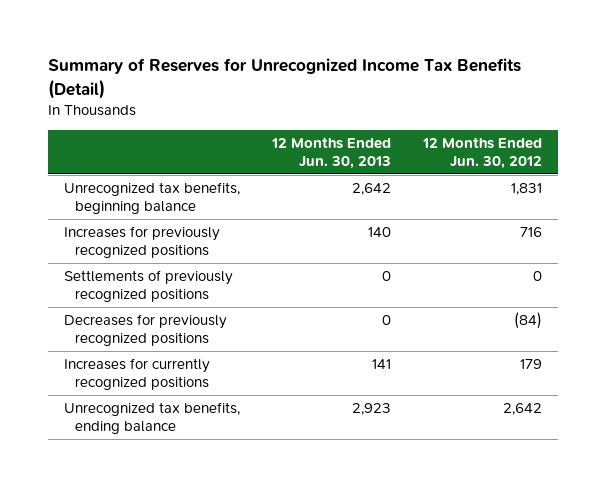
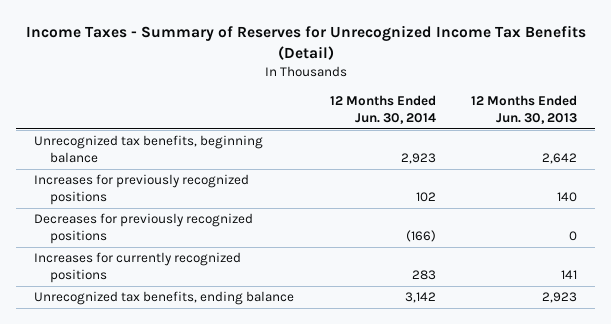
[48,58,522,99] Summary of Reserves for Unrecognized Income Tax Benefits (Detail) -> [25,25,586,61] Income Taxes - Summary of Reserves for Unrecognized Income Tax Benefits (Detail)
[422,136,543,169] 12 Months Ended Jun. 30, 2012 -> none
none -> [329,95,436,125] 12 Months Ended Jun. 30, 2014
[64,269,234,303] Settlements of previously recognized positions -> none

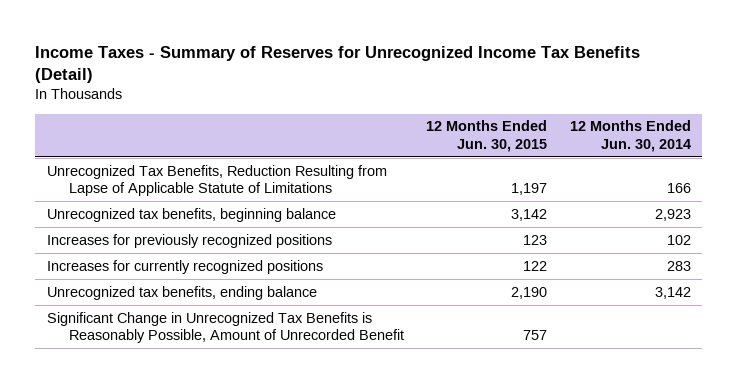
[471,95,578,125] 12 Months Ended Jun. 30, 2013 -> none
none -> [426,120,548,152] 12 Months Ended Jun. 30, 2015
none -> [46,164,387,197] Unrecognized Tax Benefits, Reduction Resulting from Lapse of Applicable Statute of Limitations
[33,213,253,245] Decreases for previously recognized positions -> none
none -> [46,311,404,344] Significant Change in Unrecognized Tax Benefits is Reasonably Possible, Amount of Unrecorded Benefit

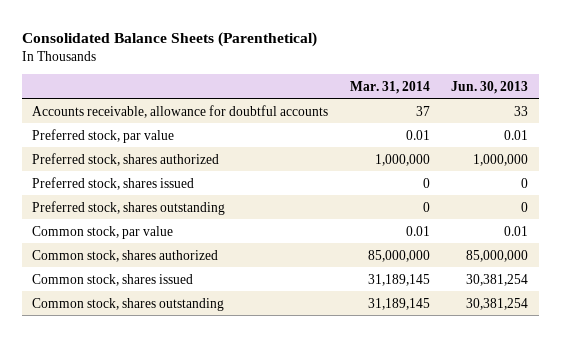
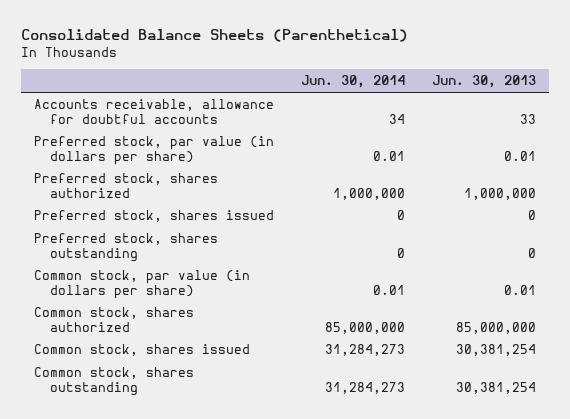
[349,80,430,94] Mar. 31, 2014 -> none
none -> [300,75,405,89] Jun. 30, 2014
[32,128,175,143] Preferred stock, par value -> [34,136,275,165] Preferred stock, par value (in dollars per share)
[32,225,174,239] Common stock, par value -> [34,270,251,299] Common stock, par value (in dollars per share)

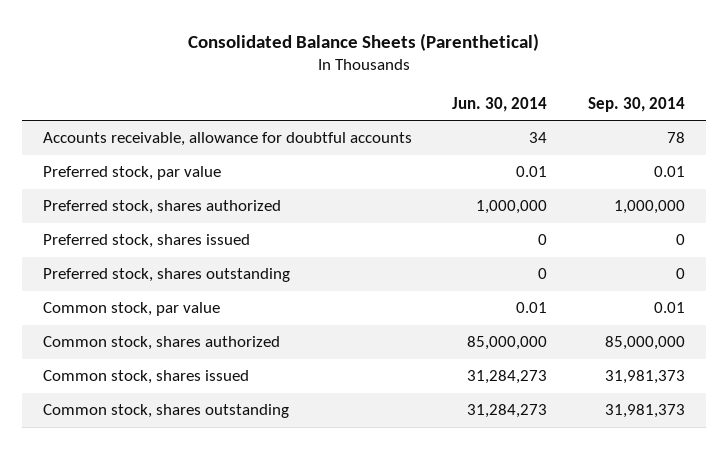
[431,75,536,89] Jun. 30, 2013 -> none
none -> [588,96,686,112] Sep. 30, 2014
[34,136,275,165] Preferred stock, par value (in dollars per share) -> [42,166,221,181] Preferred stock, par value
[34,270,251,299] Common stock, par value (in dollars per share) -> [42,302,220,317] Common stock, par value

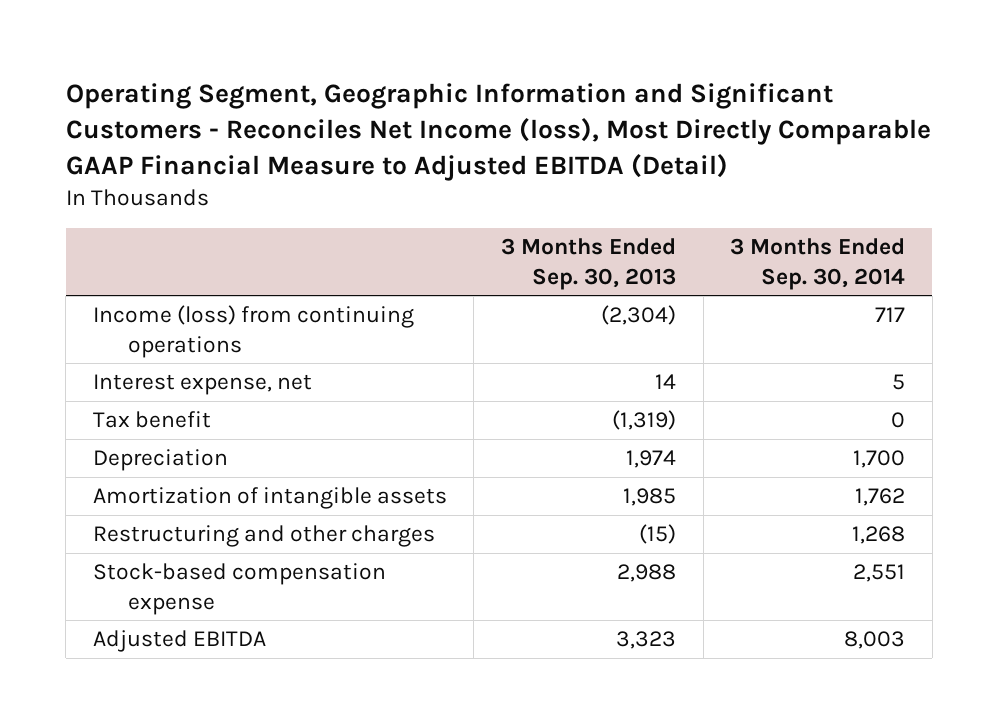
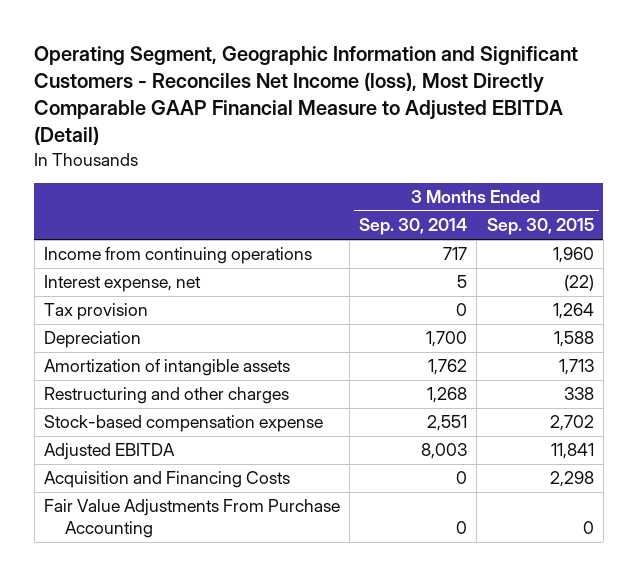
[501,238,677,290] 3 Months Ended Sep. 30, 2013 -> none
none -> [486,218,594,236] Sep. 30, 2015
[92,305,414,358] Income (loss) from continuing operations -> [43,247,312,265] Income from continuing operations
[92,411,211,429] Tax benefit -> [43,303,148,321] Tax provision
none -> [43,471,290,489] Acquisition and Financing Costs
none -> [43,499,340,538] Fair Value Adjustments From Purchase Accounting

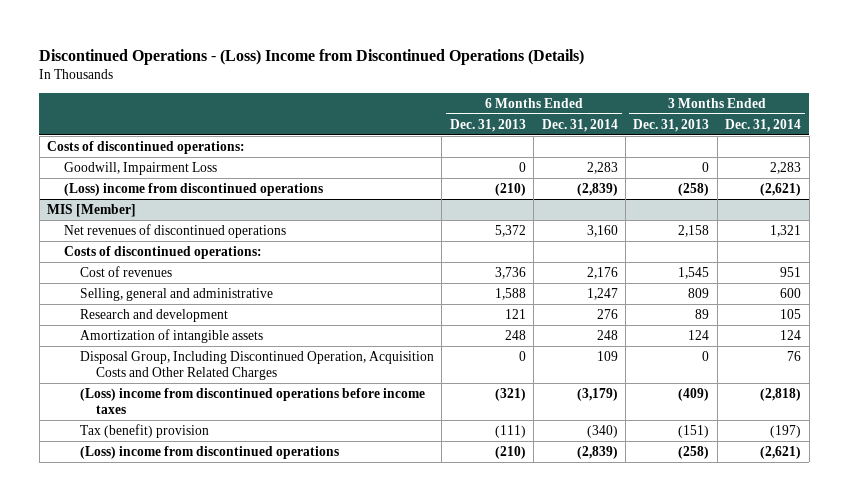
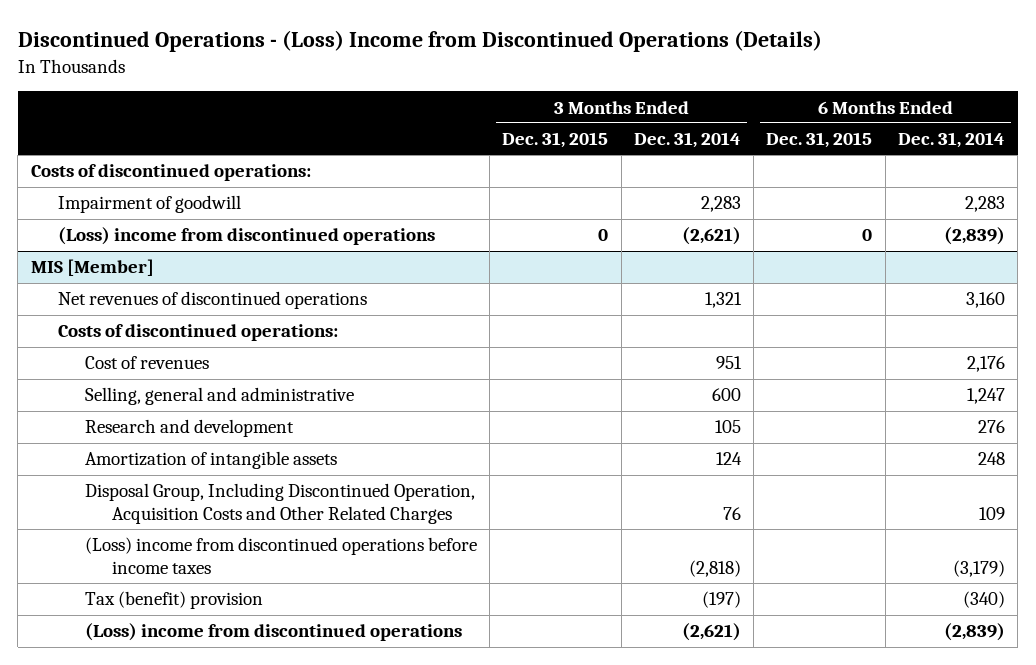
[449,118,526,132] Dec. 31, 2013 -> none
[633,118,710,132] Dec. 31, 2013 -> none
none -> [502,132,609,149] Dec. 31, 2015
none -> [766,132,873,149] Dec. 31, 2015
[63,161,217,175] Goodwill, Impairment Loss -> [57,195,241,214] Impairment of goodwill

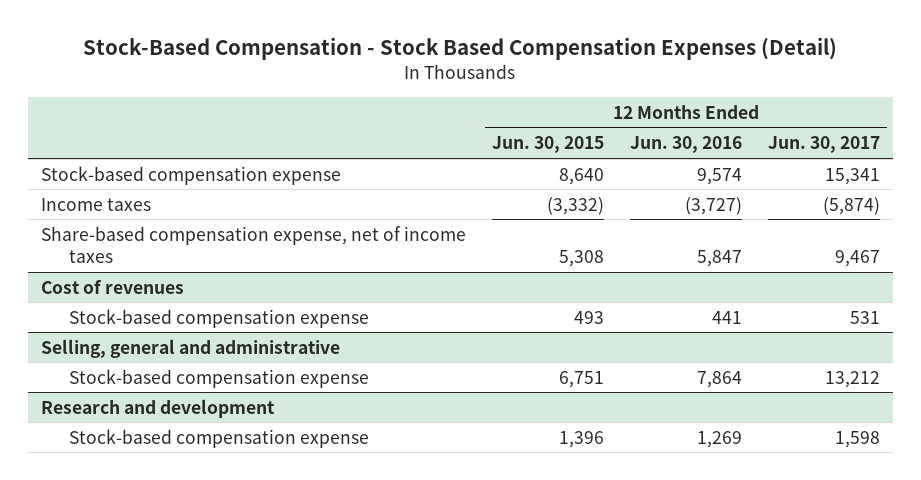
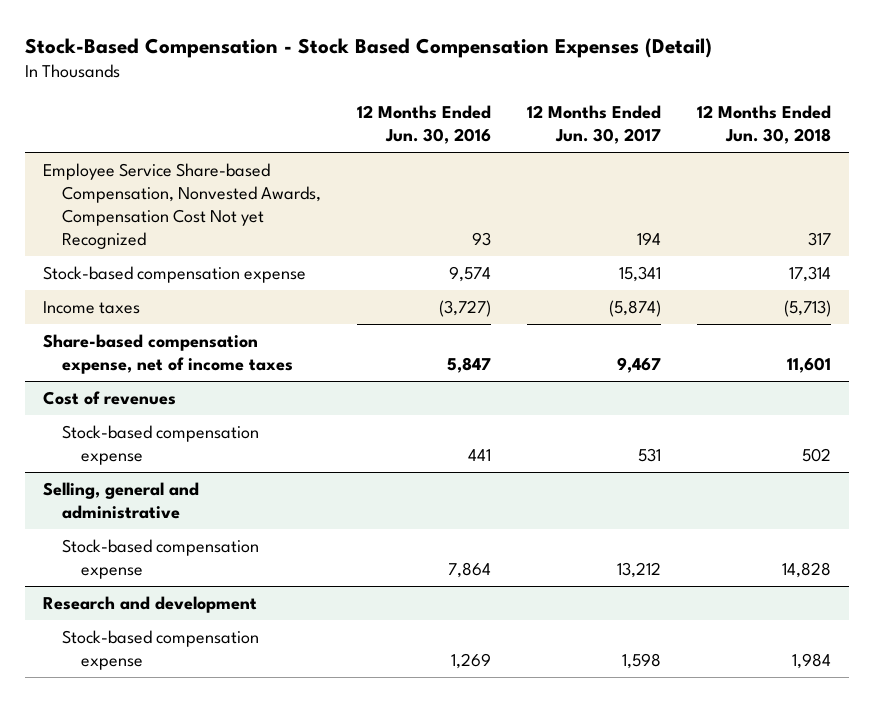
[491,136,604,154] Jun. 30, 2015 -> none
none -> [697,105,832,145] 12 Months Ended Jun. 30, 2018
none -> [42,162,321,250] Employee Service Share-based Compensation, Nonvested Awards, Compensation Cost Not yet Recognized

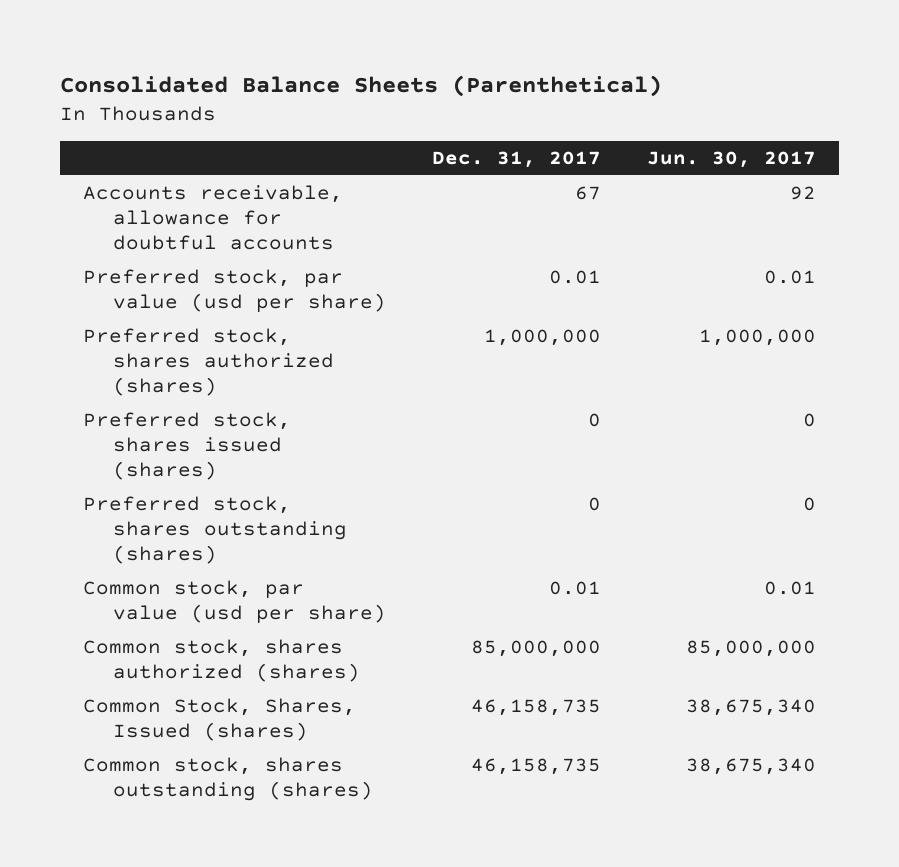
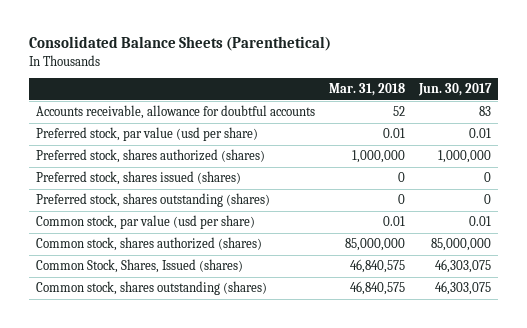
[431,151,601,169] Dec. 31, 2017 -> none
none -> [329,83,406,97] Mar. 31, 2018
[789,186,816,201] 92 -> [479,106,492,117] 83
[685,699,816,717] 38,675,340 -> [435,259,492,274] 46,303,075
[685,758,816,776] 38,675,340 -> [435,281,492,296] 46,303,075

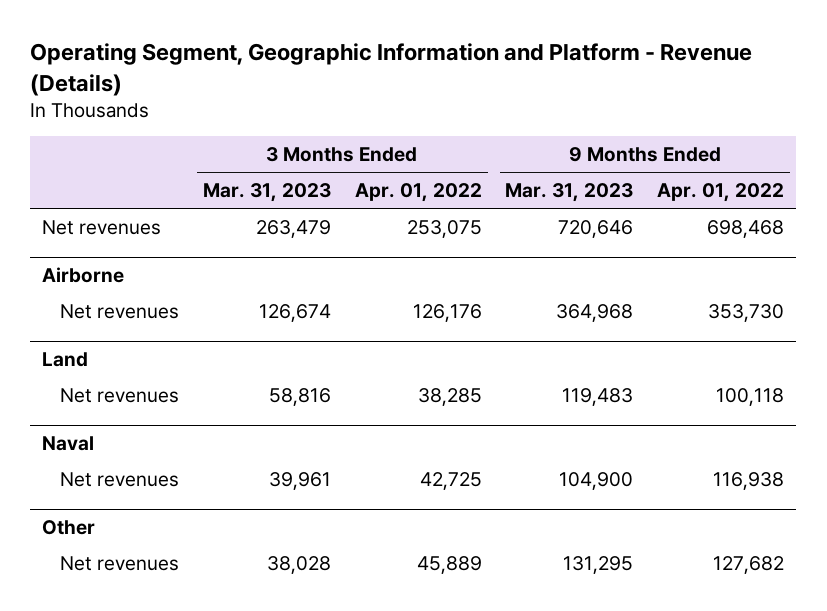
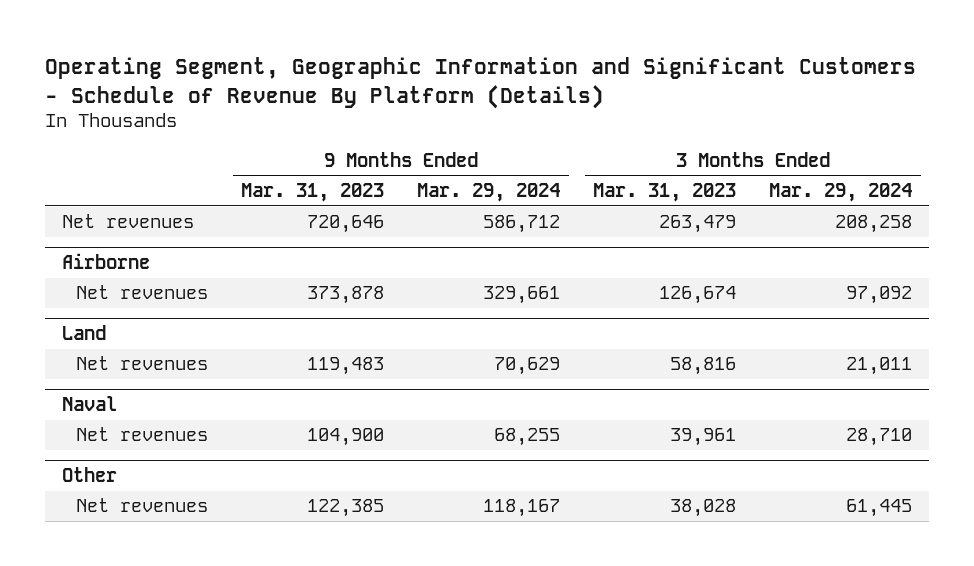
[30,43,753,96] Operating Segment, Geographic Information and Platform - Revenue (Details) -> [45,57,917,109] Operating Segment, Geographic Information and Significant Customers - Schedule of Revenue By Platform (Details)
[354,182,482,202] Apr. 01, 2022 -> none
[657,182,785,202] Apr. 01, 2022 -> none
none -> [417,183,561,203] Mar. 29, 2024
none -> [769,183,913,203] Mar. 29, 2024
[556,303,634,322] 364,968 -> [307,286,385,305] 373,878
[563,555,634,574] 131,295 -> [307,499,385,518] 122,385

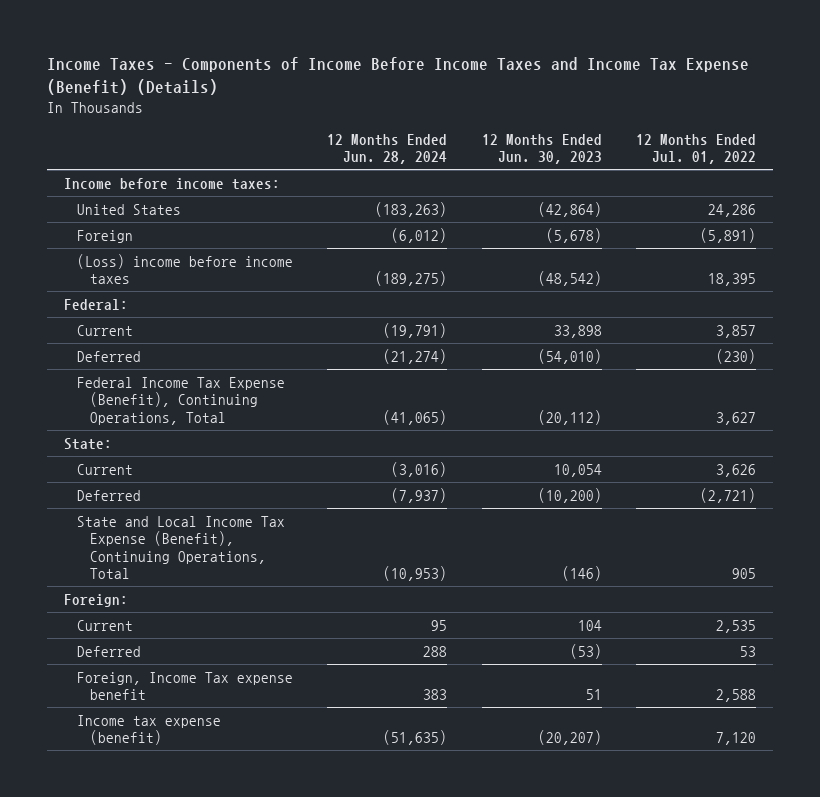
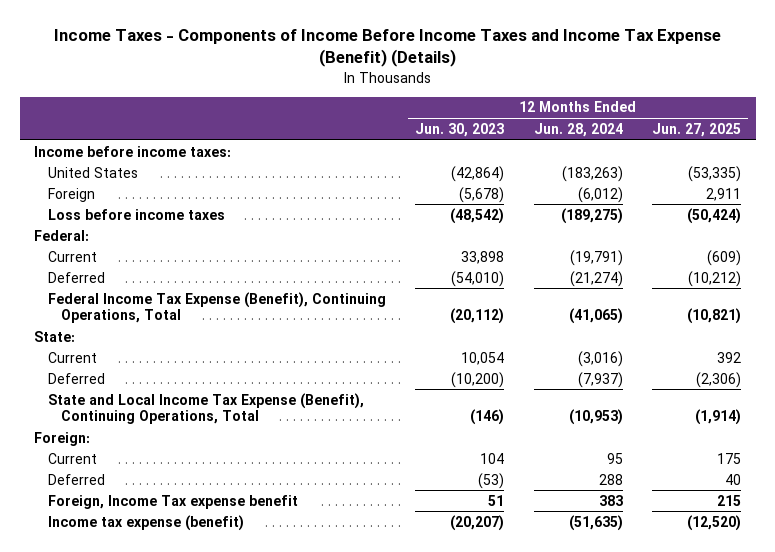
[636,133,757,165] 12 Months Ended Jul. 01, 2022 -> none
none -> [652,122,742,137] Jun. 27, 2025
[76,253,293,285] (Loss) income before income taxes -> [47,208,225,220] Loss before income taxes

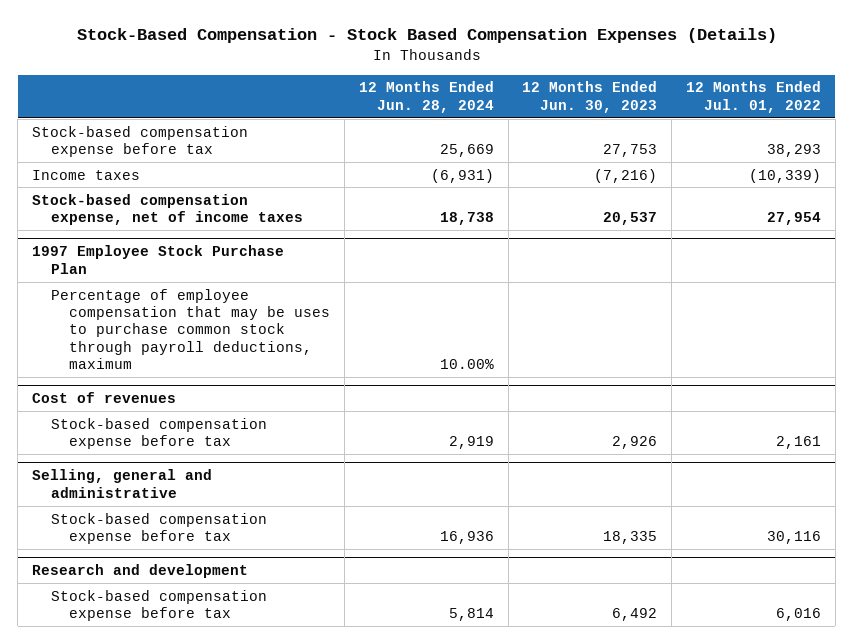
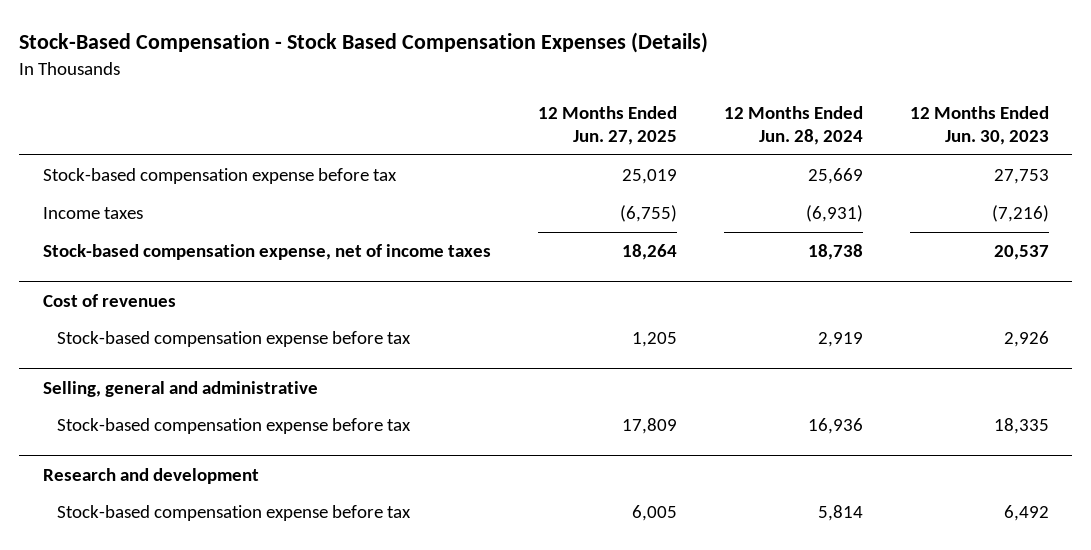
[686,81,822,113] 12 Months Ended Jul. 01, 2022 -> none
none -> [537,105,677,146] 12 Months Ended Jun. 27, 2025
[32,245,285,274] 1997 Employee Stock Purchase Plan -> none
[50,288,331,370] Percentage of employee compensation that may be uses to purchase common stock through payroll deductions, maximum -> none

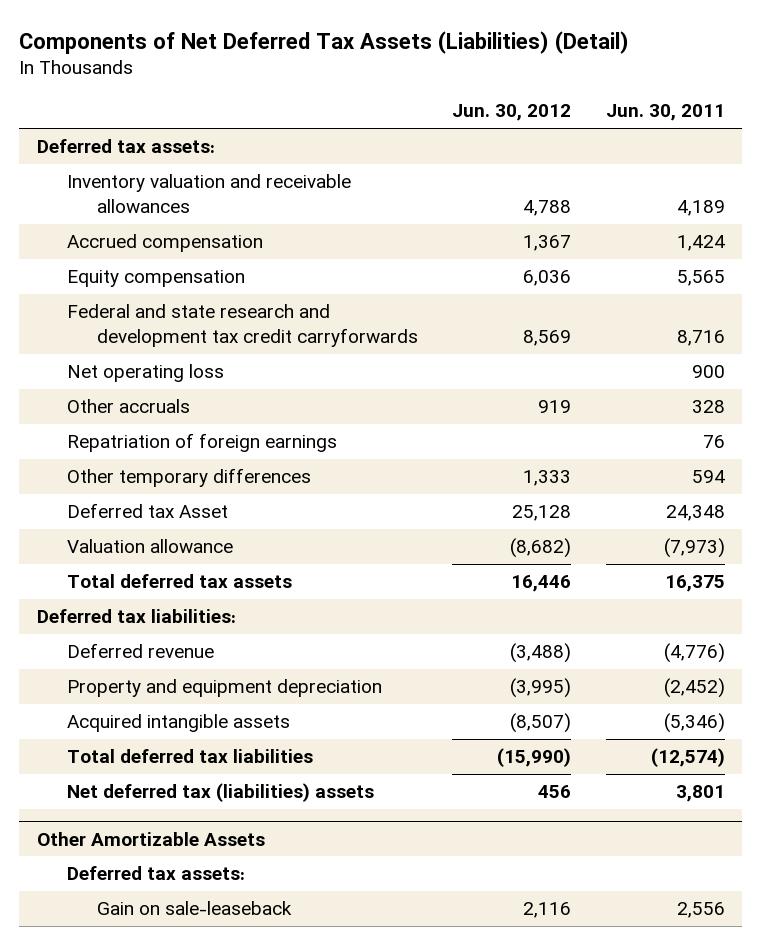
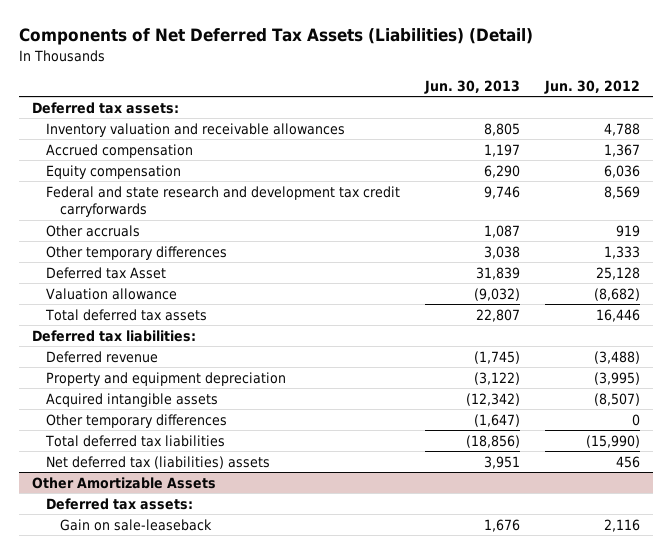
[605,104,725,122] Jun. 30, 2011 -> none
none -> [424,79,521,94] Jun. 30, 2013
[66,364,224,383] Net operating loss -> none
[66,433,337,453] Repatriation of foreign earnings -> none
none -> [46,413,228,428] Other temporary differences

